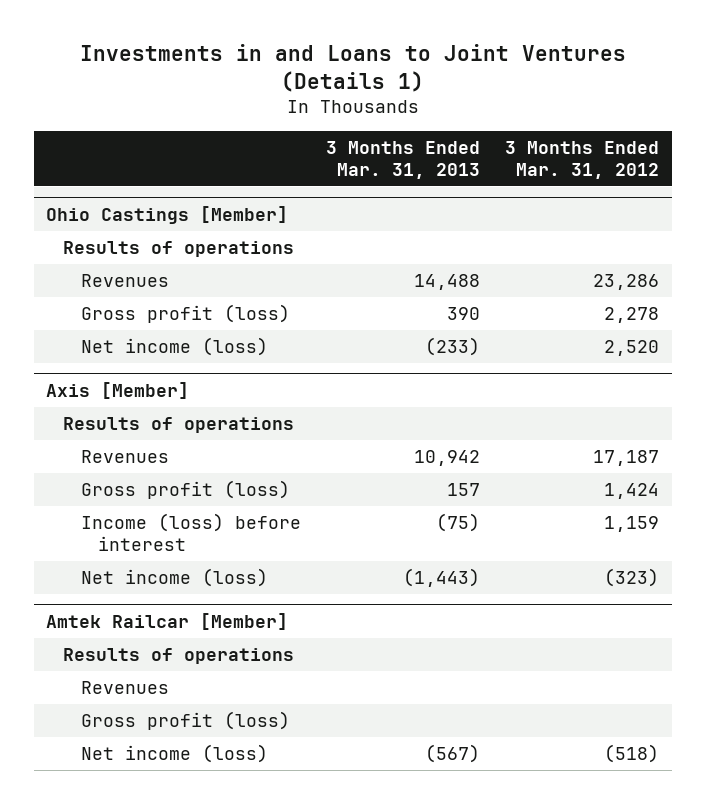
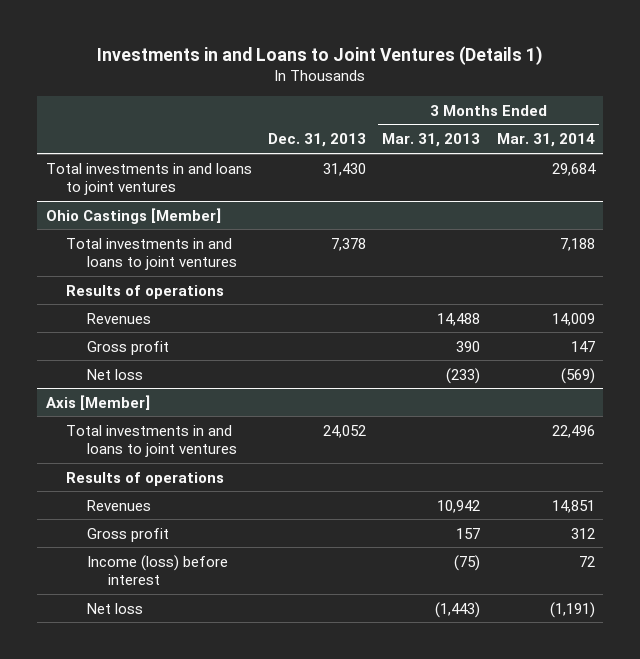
[505,141,660,179] 3 Months Ended Mar. 31, 2012 -> none
none -> [268,133,367,148] Dec. 31, 2013
none -> [496,133,595,148] Mar. 31, 2014
none -> [45,162,252,196] Total investments in and loans to joint ventures
none -> [66,237,238,271] Total investments in and loans to joint ventures
[80,303,290,323] Gross profit (loss) -> [87,340,170,355] Gross profit
[80,336,268,356] Net income (loss) -> [87,368,144,380] Net loss
none -> [66,424,238,458] Total investments in and loans to joint ventures
[80,479,290,499] Gross profit (loss) -> [87,527,170,542] Gross profit
[46,612,289,630] Amtek Railcar [Member] -> none
[63,647,295,664] Results of operations -> none
[80,680,169,694] Revenues -> none
[80,710,290,730] Gross profit (loss) -> none
[80,743,268,763] Net income (loss) -> none
[80,567,268,587] Net income (loss) -> [87,602,144,614] Net loss

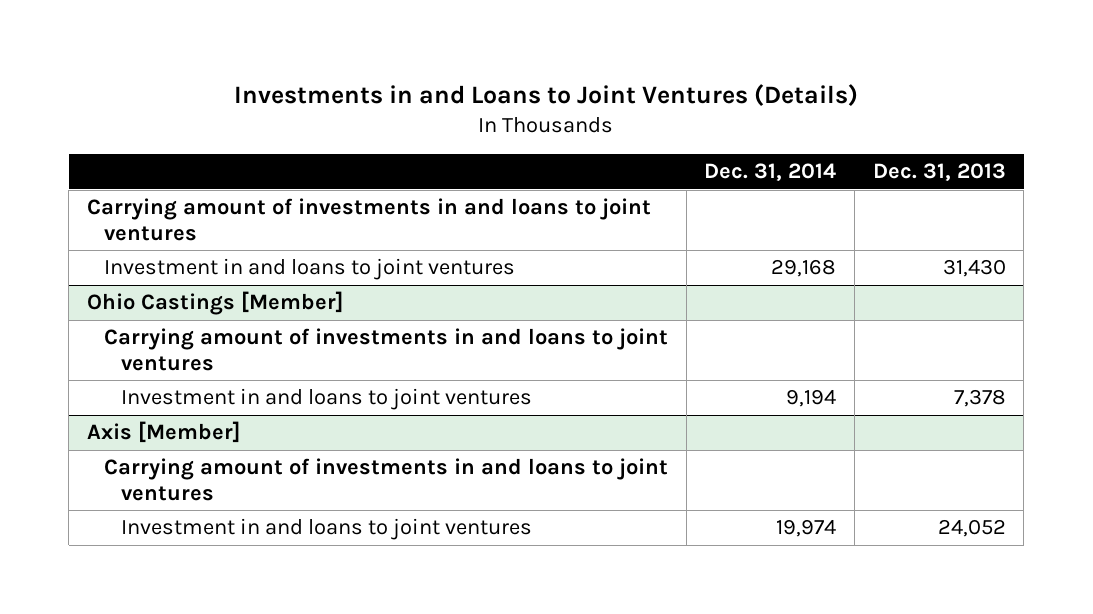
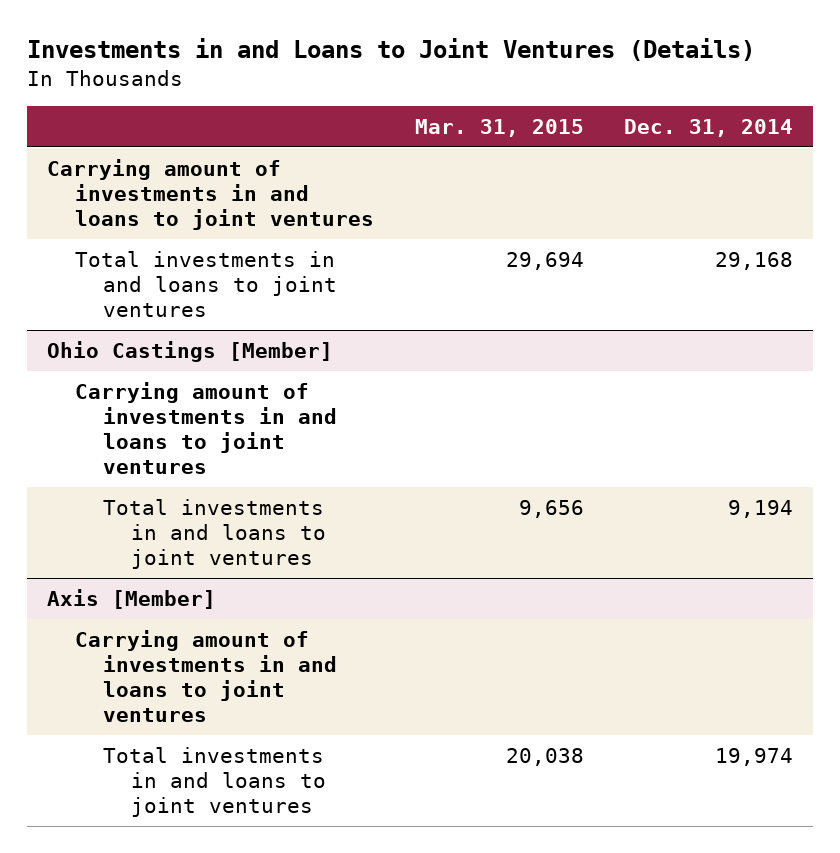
[872,163,1006,182] Dec. 31, 2013 -> none
none -> [414,118,584,137] Mar. 31, 2015
[104,258,516,281] Investment in and loans to joint ventures -> [74,250,337,318] Total investments in and loans to joint ventures
[121,388,533,411] Investment in and loans to joint ventures -> [102,498,326,570] Total investments in and loans to joint ventures
[121,518,533,541] Investment in and loans to joint ventures -> [102,746,326,818] Total investments in and loans to joint ventures

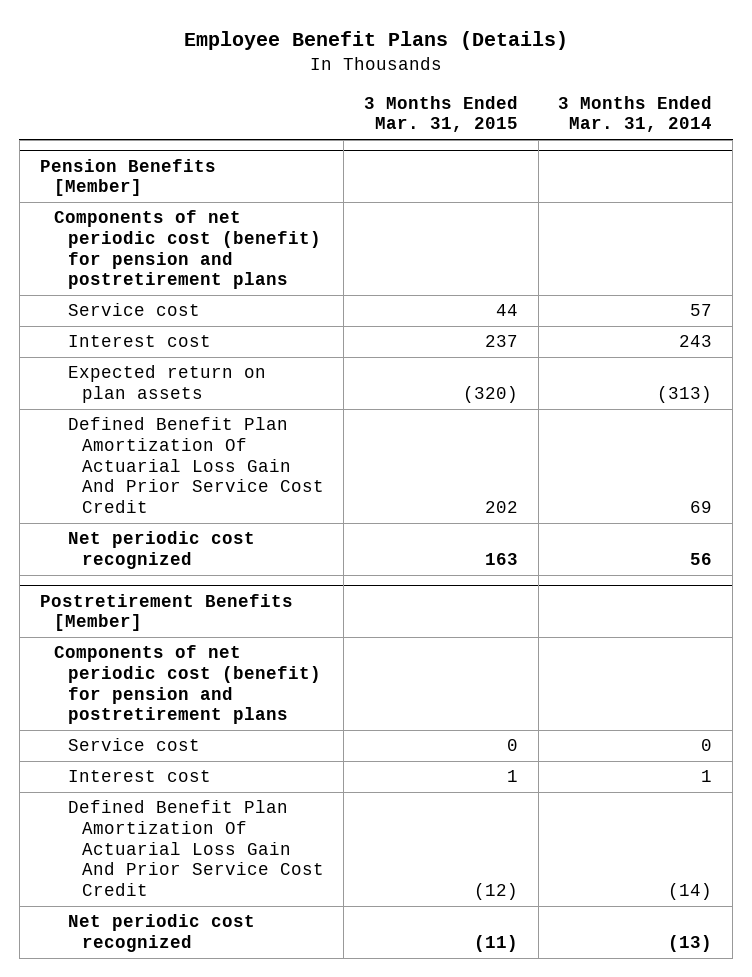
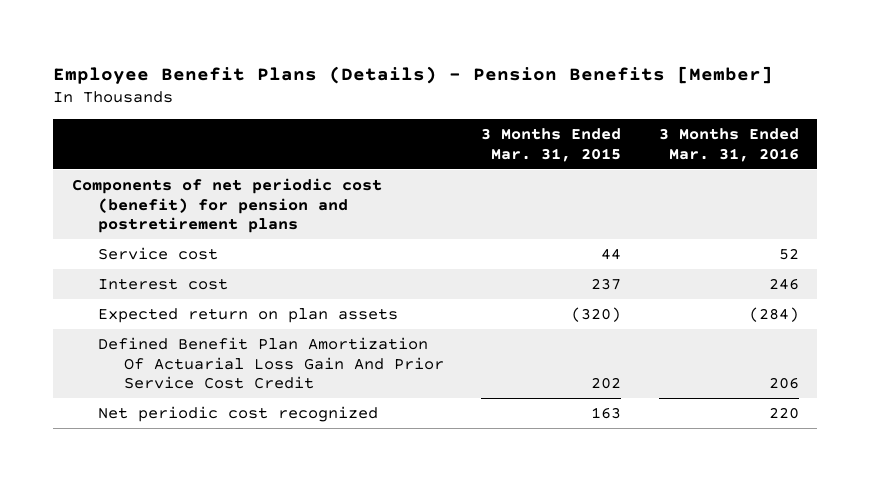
[183,31,568,51] Employee Benefit Plans (Details) -> [53,65,774,84] Employee Benefit Plans (Details) - Pension Benefits [Member]
[558,95,713,133] 3 Months Ended Mar. 31, 2014 -> none
none -> [658,128,799,162] 3 Months Ended Mar. 31, 2016
[39,158,216,197] Pension Benefits [Member] -> none
[39,593,293,632] Postretirement Benefits [Member] -> none
[53,645,321,725] Components of net periodic cost (benefit) for pension and postretirement plans -> none
[67,738,200,752] Service cost -> none
[67,770,211,783] Interest cost -> none
[67,800,324,897] Defined Benefit Plan Amortization Of Actuarial Loss Gain And Prior Service Cost Credit -> none
[67,914,255,953] Net periodic cost recognized -> none

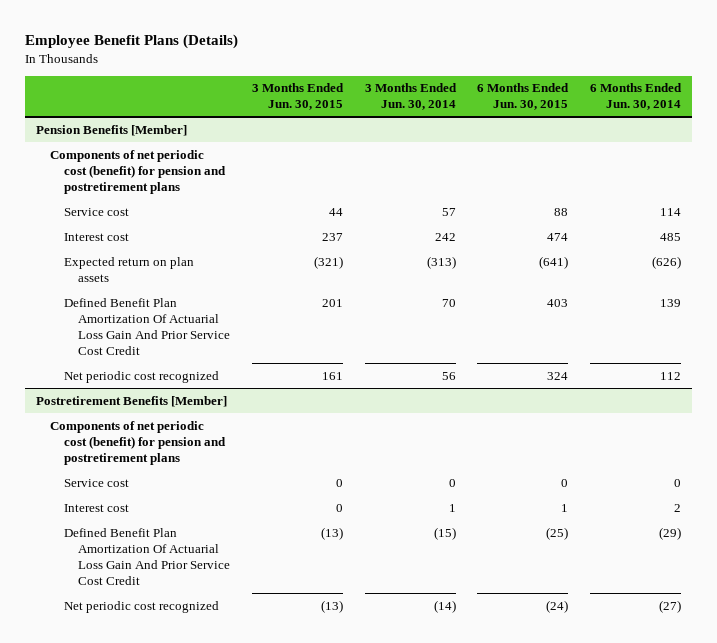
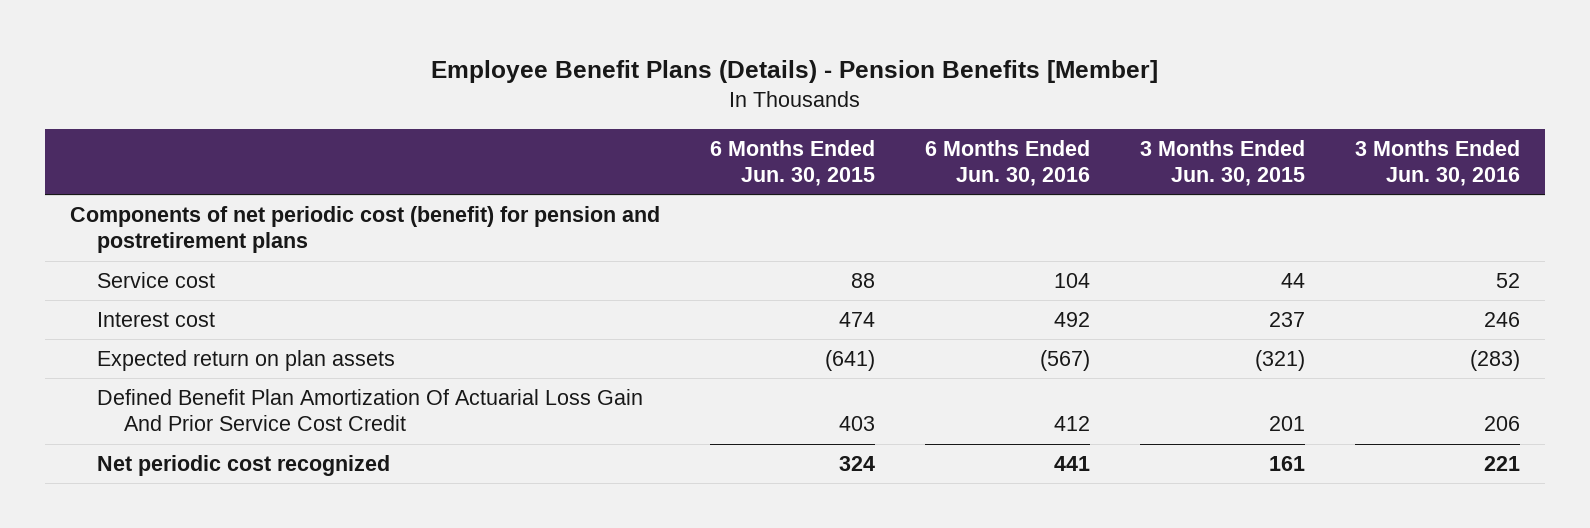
[24,34,238,50] Employee Benefit Plans (Details) -> [431,60,1159,84] Employee Benefit Plans (Details) - Pension Benefits [Member]
[364,83,457,111] 3 Months Ended Jun. 30, 2014 -> none
[589,83,682,111] 6 Months Ended Jun. 30, 2014 -> none
none -> [925,139,1091,186] 6 Months Ended Jun. 30, 2016
none -> [1354,139,1520,186] 3 Months Ended Jun. 30, 2016
[35,124,187,136] Pension Benefits [Member] -> none
[35,395,227,407] Postretirement Benefits [Member] -> none
[49,420,227,465] Components of net periodic cost (benefit) for pension and postretirement plans -> none
[64,478,130,487] Service cost -> none
[64,503,130,512] Interest cost -> none
[64,527,231,585] Defined Benefit Plan Amortization Of Actuarial Loss Gain And Prior Service Cost Credit -> none
[64,600,220,613] Net periodic cost recognized -> none

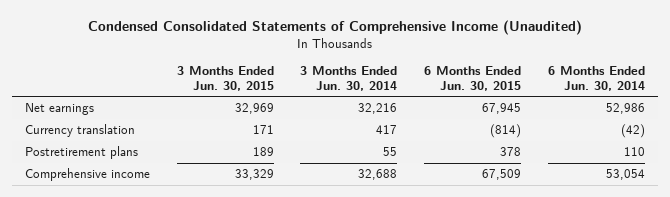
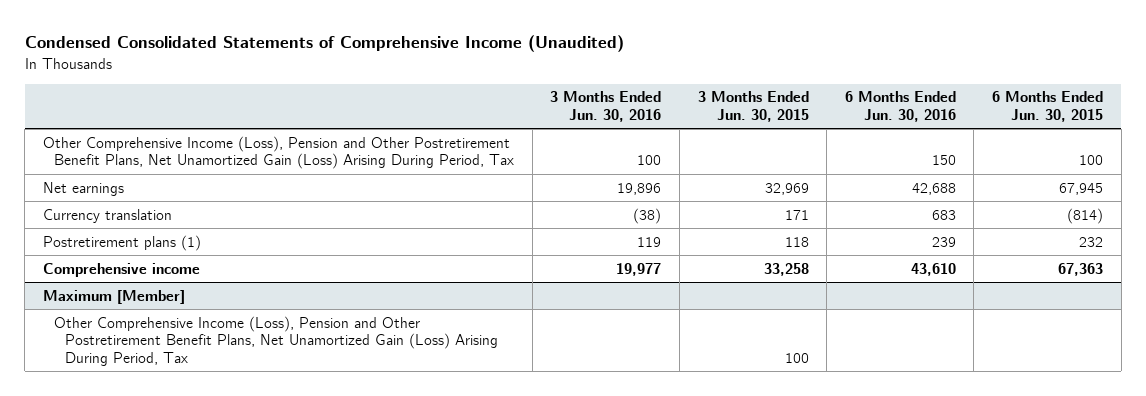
[300,66,398,91] 3 Months Ended Jun. 30, 2014 -> none
[547,66,645,91] 6 Months Ended Jun. 30, 2014 -> none
none -> [550,91,662,122] 3 Months Ended Jun. 30, 2016
none -> [844,91,956,122] 6 Months Ended Jun. 30, 2016
none -> [43,135,515,170] Other Comprehensive Income (Loss), Pension and Other Postretirement Benefit Plans, Net Unamortized Gain (Loss) Arising During Period, Tax
[25,146,139,160] Postretirement plans -> [43,234,202,251] Postretirement plans (1)
[252,147,274,157] 189 -> [784,236,809,247] 118
[500,147,522,157] 378 -> [1079,236,1104,247] 232
[234,169,274,181] 33,329 -> [763,262,809,276] 33,258
[482,169,522,181] 67,509 -> [1058,262,1104,276] 67,363
none -> [43,289,186,304] Maximum [Member]
none -> [54,315,499,366] Other Comprehensive Income (Loss), Pension and Other Postretirement Benefit Plans, Net Unamortized Gain (Loss) Arising During Period, Tax

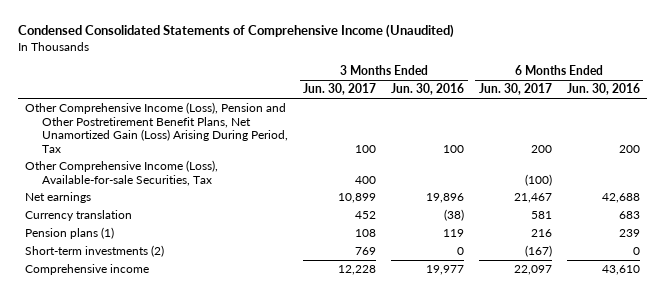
[697,91,809,122] 3 Months Ended Jun. 30, 2015 -> none
[992,91,1104,122] 6 Months Ended Jun. 30, 2015 -> none
none -> [303,83,377,96] Jun. 30, 2017
none -> [478,83,552,96] Jun. 30, 2017
[931,155,956,166] 150 -> [618,144,640,153] 200
none -> [25,160,219,186] Other Comprehensive Income (Loss), Available-for-sale Securities, Tax
[43,234,202,251] Postretirement plans (1) -> [25,227,115,240] Pension plans (1)
none -> [25,245,165,258] Short-term investments (2)
[43,289,186,304] Maximum [Member] -> none
[54,315,499,366] Other Comprehensive Income (Loss), Pension and Other Postretirement Benefit Plans, Net Unamortized Gain (Loss) Arising During Period, Tax -> none

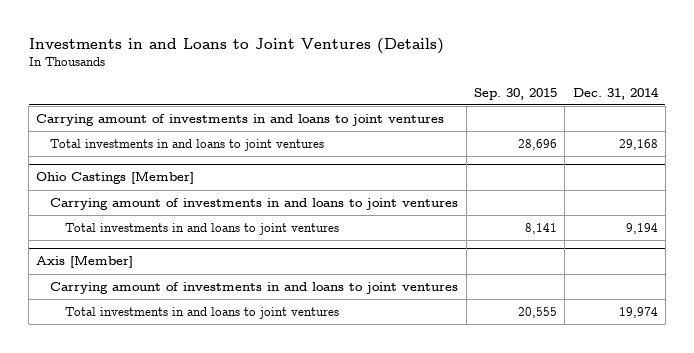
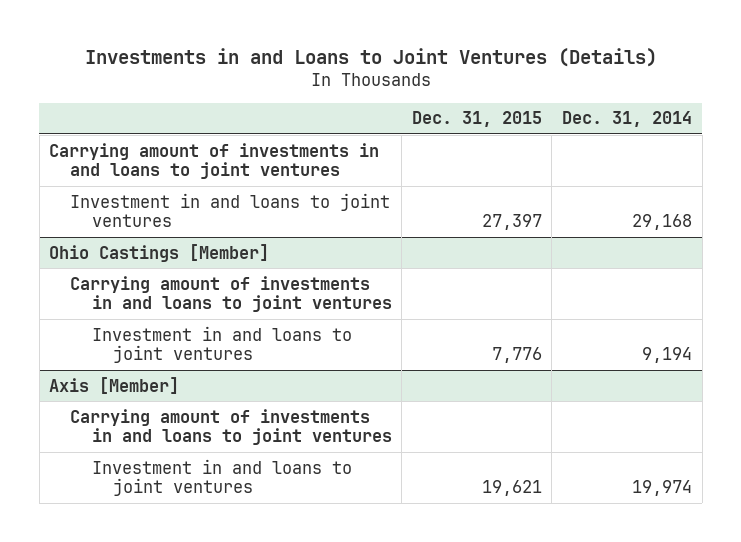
[473,87,557,100] Sep. 30, 2015 -> none
none -> [411,111,542,128] Dec. 31, 2015
[50,139,325,152] Total investments in and loans to joint ventures -> [70,192,391,227] Investment in and loans to joint ventures
[64,223,339,236] Total investments in and loans to joint ventures -> [91,325,352,363] Investment in and loans to joint ventures
[64,307,339,320] Total investments in and loans to joint ventures -> [91,458,352,496] Investment in and loans to joint ventures

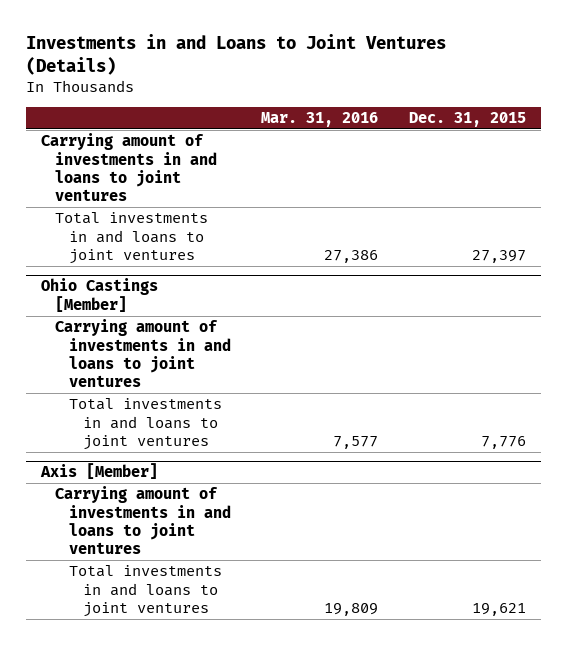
[561,111,692,128] Dec. 31, 2014 -> none
none -> [261,112,379,128] Mar. 31, 2016
[70,192,391,227] Investment in and loans to joint ventures -> [55,212,209,264] Total investments in and loans to joint ventures
[91,325,352,363] Investment in and loans to joint ventures -> [68,398,222,450] Total investments in and loans to joint ventures
[91,458,352,496] Investment in and loans to joint ventures -> [68,565,222,617] Total investments in and loans to joint ventures

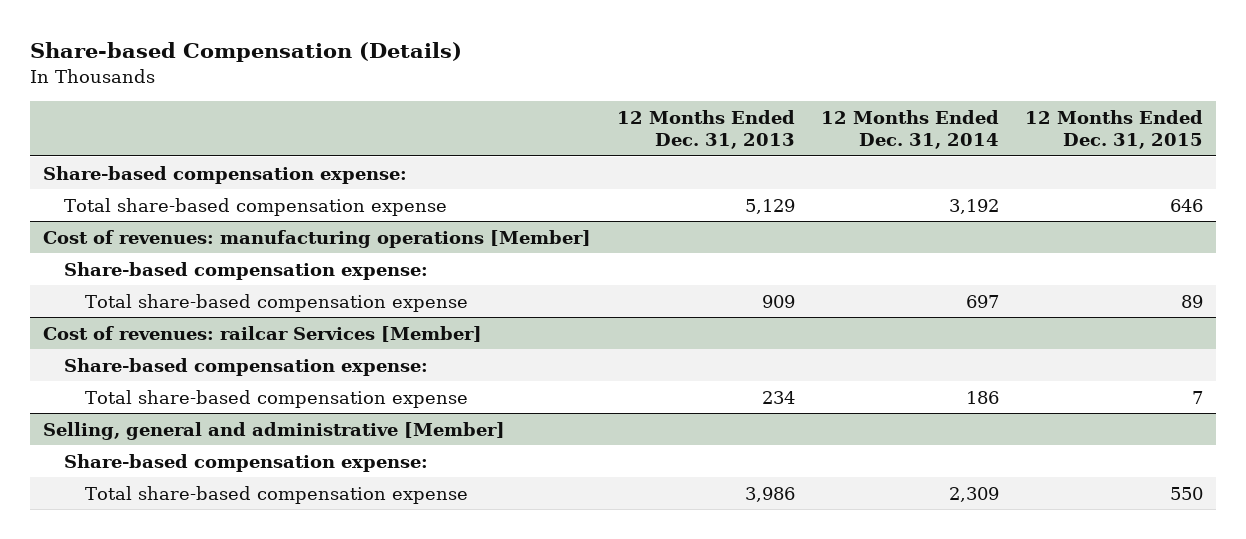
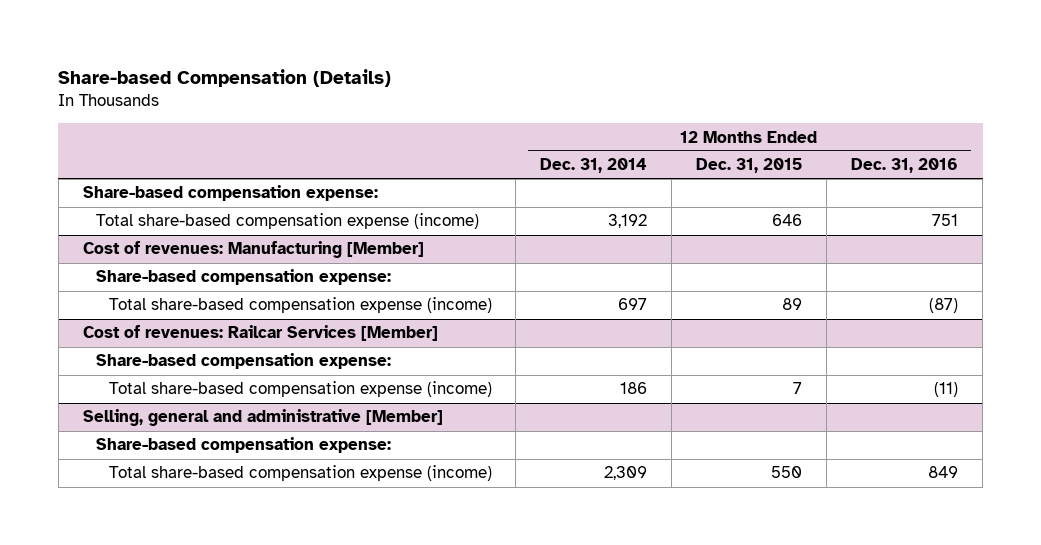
[617,109,796,150] 12 Months Ended Dec. 31, 2013 -> none
none -> [851,158,959,174] Dec. 31, 2016
[63,197,447,216] Total share-based compensation expense -> [95,213,479,230] Total share-based compensation expense (income)
[43,229,592,248] Cost of revenues: manufacturing operations [Member] -> [82,241,424,259] Cost of revenues: Manufacturing [Member]
[84,293,468,312] Total share-based compensation expense -> [108,297,492,314] Total share-based compensation expense (income)
[43,325,483,342] Cost of revenues: railcar Services [Member] -> [82,325,438,342] Cost of revenues: Railcar Services [Member]
[84,389,468,408] Total share-based compensation expense -> [108,381,492,398] Total share-based compensation expense (income)
[84,485,468,504] Total share-based compensation expense -> [108,465,492,482] Total share-based compensation expense (income)

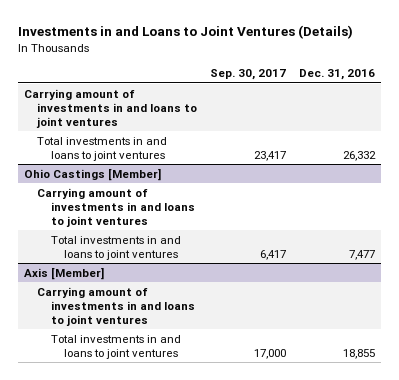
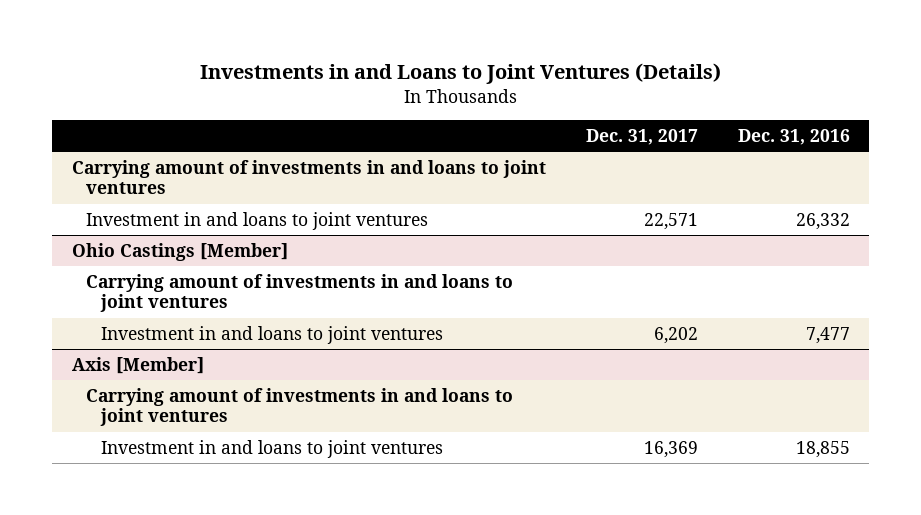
[210,69,287,81] Sep. 30, 2017 -> none
none -> [585,128,698,145] Dec. 31, 2017
[37,136,168,161] Total investments in and loans to joint ventures -> [86,211,429,230] Investment in and loans to joint ventures
[50,235,181,260] Total investments in and loans to joint ventures -> [100,325,443,344] Investment in and loans to joint ventures
[50,334,181,359] Total investments in and loans to joint ventures -> [100,439,443,458] Investment in and loans to joint ventures

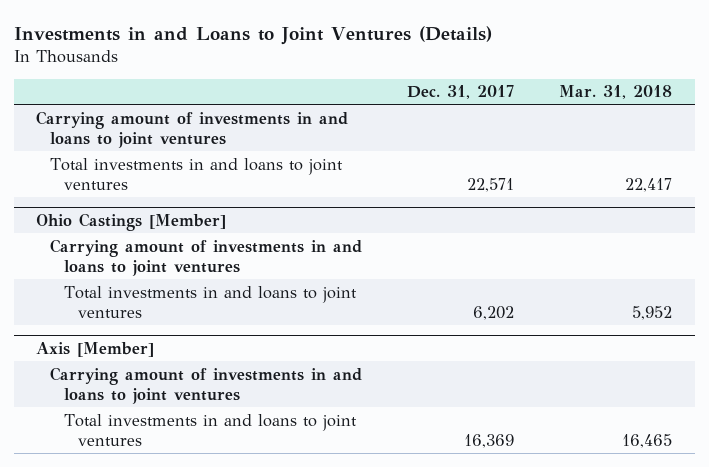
[737,128,850,145] Dec. 31, 2016 -> none
none -> [559,85,673,100] Mar. 31, 2018
[86,211,429,230] Investment in and loans to joint ventures -> [50,157,344,190] Total investments in and loans to joint ventures
[100,325,443,344] Investment in and loans to joint ventures -> [63,285,357,318] Total investments in and loans to joint ventures
[100,439,443,458] Investment in and loans to joint ventures -> [63,413,357,446] Total investments in and loans to joint ventures

